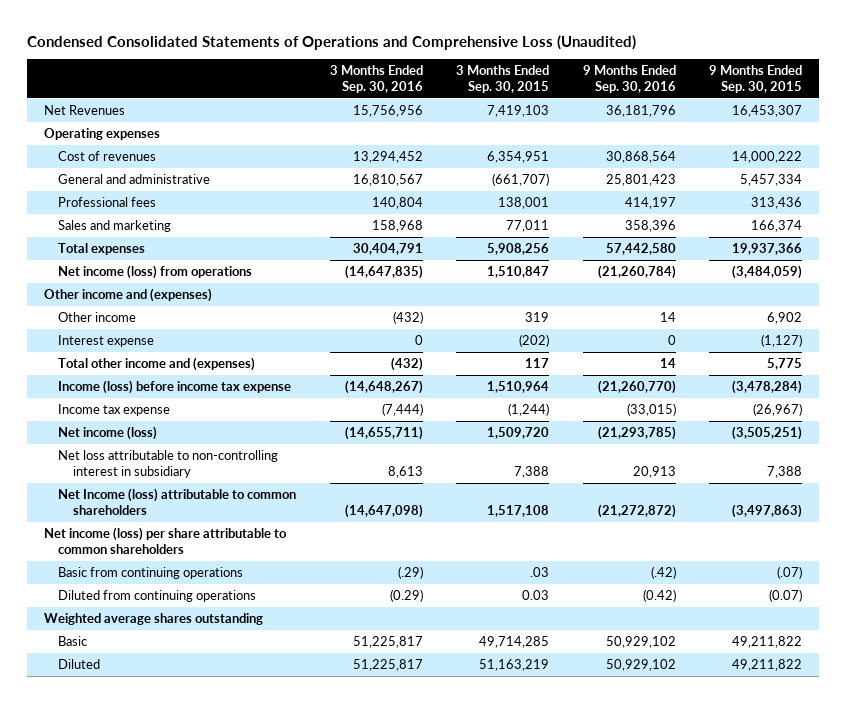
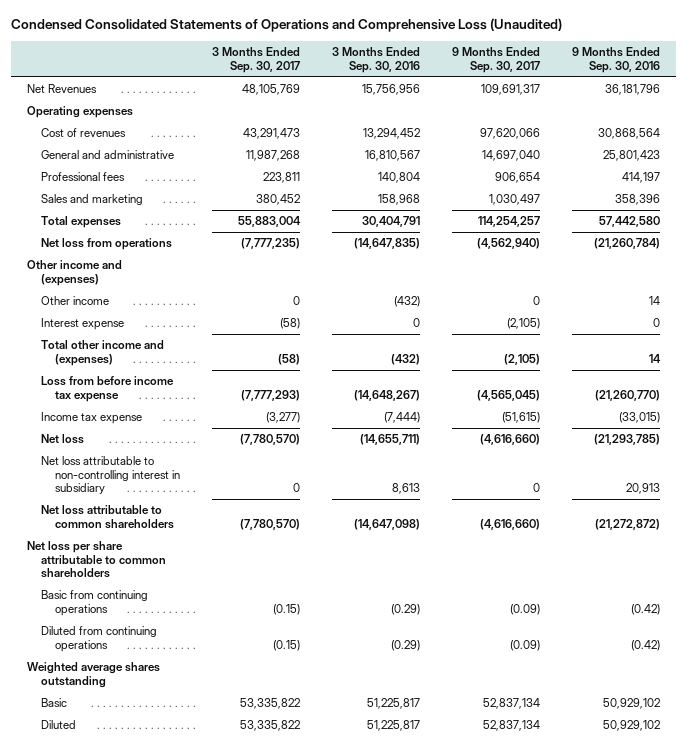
[456,65,550,94] 3 Months Ended Sep. 30, 2015 -> none
[709,65,803,94] 9 Months Ended Sep. 30, 2015 -> none
none -> [212,47,301,73] 3 Months Ended Sep. 30, 2017
none -> [451,47,540,73] 9 Months Ended Sep. 30, 2017
[58,264,253,279] Net income (loss) from operations -> [41,238,173,251] Net loss from operations
[58,379,292,394] Income (loss) before income tax expense -> [41,376,175,402] Loss from before income tax expense
[58,425,158,440] Net income (loss) -> [41,434,85,445] Net loss
[58,487,297,515] Net Income (loss) attributable to common shareholders -> [41,505,175,529] Net loss attributable to common shareholders
[43,526,287,554] Net income (loss) per share attributable to common shareholders -> [27,541,167,579] Net loss per share attributable to common shareholders
[397,565,423,579] (.29) -> [391,603,421,615] (0.29)
[650,565,676,579] (.42) -> [630,603,660,615] (0.42)

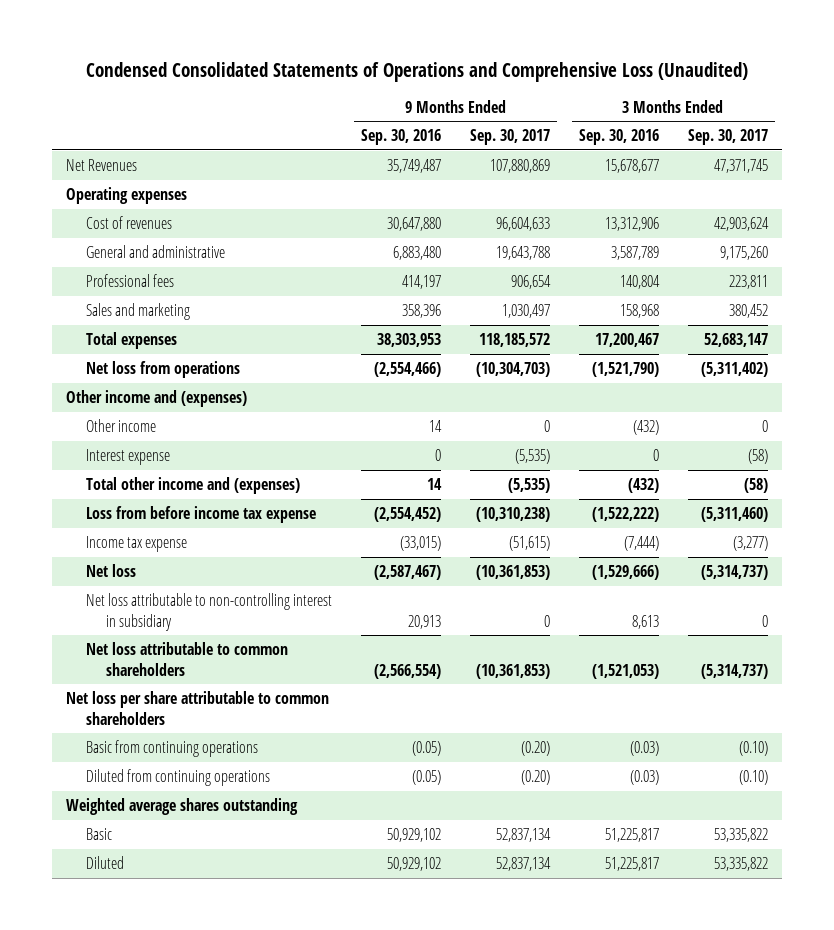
[242,84,301,96] 48,105,769 -> [713,158,768,173] 47,371,745
[362,84,421,96] 15,756,956 -> [604,158,659,173] 15,678,677
[480,84,540,96] 109,691,317 -> [490,158,551,173] 107,880,869
[604,84,660,96] 36,181,796 -> [387,158,442,173] 35,749,487
[243,128,301,140] 43,291,473 -> [713,216,769,231] 42,903,624
[363,128,421,140] 13,294,452 -> [604,216,659,231] 13,312,906
[479,128,540,140] 97,620,066 -> [496,216,551,231] 96,604,633
[597,128,660,140] 30,868,564 -> [387,216,442,231] 30,647,880
[246,150,301,162] 11,987,268 -> [719,245,768,260] 9,175,260
[365,150,421,162] 16,810,567 -> [610,245,659,260] 3,587,789
[481,150,540,162] 14,697,040 -> [496,245,551,260] 19,643,788
[602,150,660,162] 25,801,423 -> [393,245,442,260] 6,883,480
[238,216,302,228] 55,883,004 -> [703,332,768,347] 52,683,147
[362,216,421,228] 30,404,791 -> [594,332,659,347] 17,200,467
[477,216,540,228] 114,254,257 -> [479,332,551,347] 118,185,572
[598,216,660,228] 57,442,580 -> [377,332,442,347] 38,303,953
[241,238,301,250] (7,777,235) -> [700,361,768,377] (5,311,402)
[354,238,421,250] (14,647,835) -> [591,361,659,377] (1,521,790)
[476,238,540,250] (4,562,940) -> [476,361,551,377] (10,304,703)
[593,238,660,250] (21,260,784) -> [374,361,442,377] (2,554,466)
[506,318,540,330] (2,105) -> [515,448,551,464] (5,535)
[503,353,540,365] (2,105) -> [508,477,551,493] (5,535)
[241,389,301,401] (7,777,293) -> [700,506,768,522] (5,311,460)
[354,389,421,401] (14,648,267) -> [591,506,659,522] (1,522,222)
[476,389,540,401] (4,565,045) -> [476,506,551,522] (10,310,238)
[594,389,660,401] (21,260,770) -> [374,506,442,522] (2,554,452)
[240,434,301,446] (7,780,570) -> [700,564,768,580] (5,314,737)
[360,434,421,446] (14,655,711) -> [591,564,659,580] (1,529,666)
[479,434,540,446] (4,616,660) -> [476,564,551,580] (10,361,853)
[593,434,660,446] (21,293,785) -> [374,564,442,580] (2,587,467)
[240,518,301,530] (7,780,570) -> [700,663,768,679] (5,314,737)
[354,518,421,530] (14,647,098) -> [591,663,659,679] (1,521,053)
[479,518,540,530] (4,616,660) -> [476,663,551,679] (10,361,853)
[594,518,660,530] (21,272,872) -> [374,663,442,679] (2,566,554)
[273,603,301,615] (0.15) -> [738,740,768,756] (0.10)
[391,603,421,615] (0.29) -> [629,740,659,756] (0.03)
[509,603,540,615] (0.09) -> [521,740,551,756] (0.20)
[630,603,660,615] (0.42) -> [412,740,442,756] (0.05)
[273,639,301,651] (0.15) -> [738,769,768,785] (0.10)
[391,639,421,651] (0.29) -> [629,769,659,785] (0.03)
[509,639,540,651] (0.09) -> [521,769,551,785] (0.20)
[630,639,660,651] (0.42) -> [412,769,442,785] (0.05)

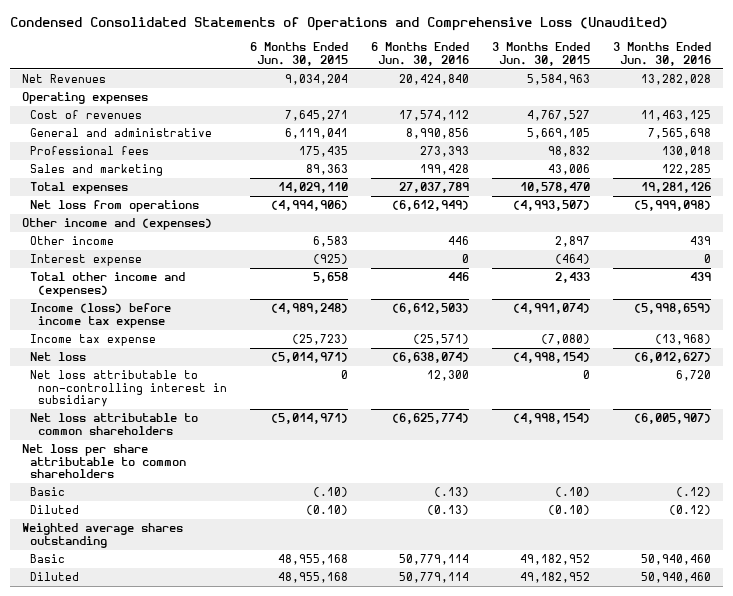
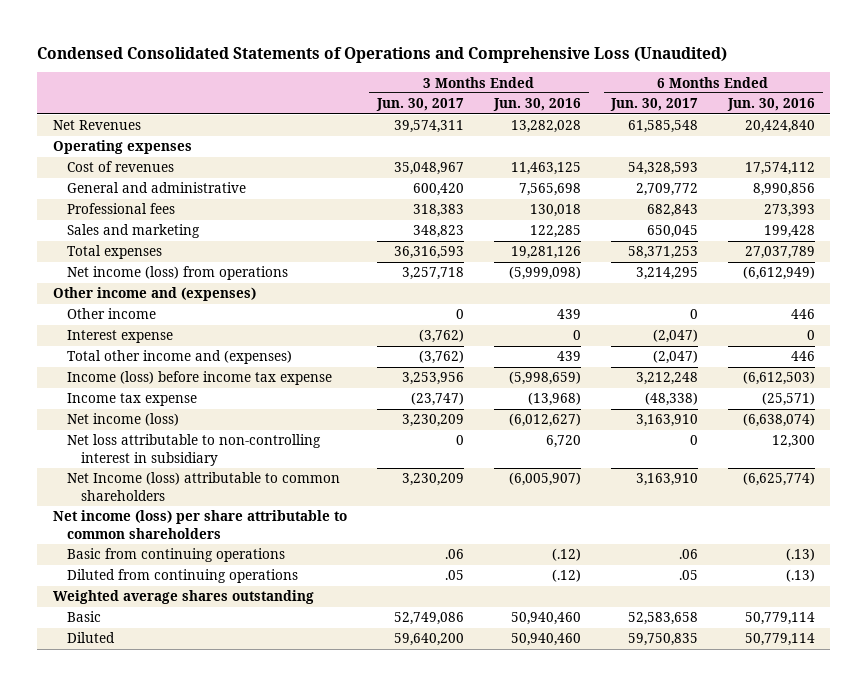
[250,42,349,66] 6 Months Ended Jun. 30, 2015 -> none
[492,42,591,66] 3 Months Ended Jun. 30, 2015 -> none
none -> [375,98,464,112] Jun. 30, 2017
none -> [610,98,699,112] Jun. 30, 2017
[30,200,200,213] Net loss from operations -> [66,266,288,281] Net income (loss) from operations
[30,352,87,362] Net loss -> [66,413,179,427] Net income (loss)
[30,413,199,435] Net loss attributable to common shareholders -> [66,472,340,501] Net Income (loss) attributable to common shareholders
[21,444,187,479] Net loss per share attributable to common shareholders -> [52,510,347,539] Net income (loss) per share attributable to common shareholders
[30,487,66,497] Basic -> [66,548,285,563] Basic from continuing operations
[30,505,80,515] Diluted -> [66,569,298,584] Diluted from continuing operations
[427,505,470,516] (0.13) -> [786,569,816,583] (.13)
[669,505,712,516] (0.12) -> [551,569,581,583] (.12)

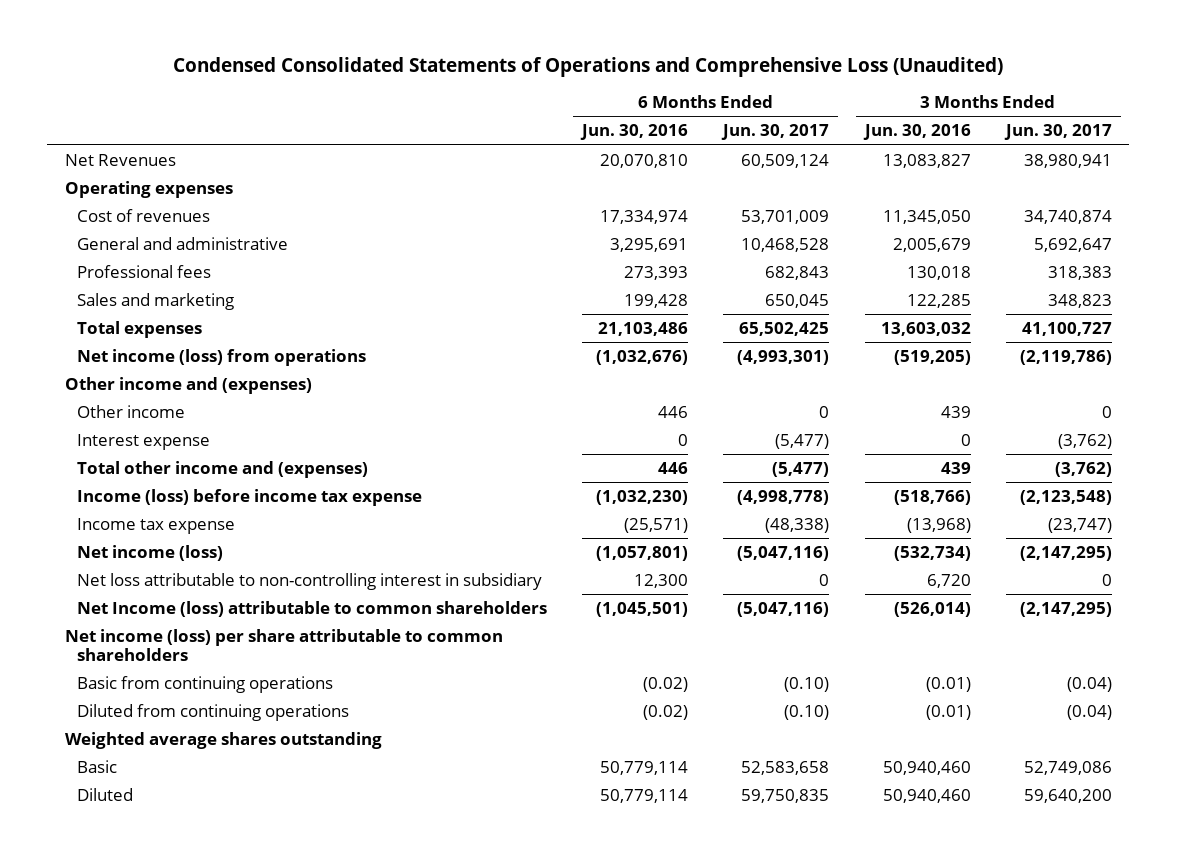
[393,120,464,134] 39,574,311 -> [1023,153,1112,168] 38,980,941
[510,120,581,134] 13,282,028 -> [882,153,971,168] 13,083,827
[628,120,699,134] 61,585,548 -> [741,153,830,168] 60,509,124
[745,120,816,134] 20,424,840 -> [600,153,689,168] 20,070,810
[393,162,464,176] 35,048,967 -> [1023,209,1112,224] 34,740,874
[510,162,581,176] 11,463,125 -> [882,209,971,224] 11,345,050
[628,162,699,176] 54,328,593 -> [741,209,830,224] 53,701,009
[745,162,816,176] 17,574,112 -> [600,209,689,224] 17,334,974
[412,183,464,197] 600,420 -> [1033,237,1112,252] 5,692,647
[518,183,581,197] 7,565,698 -> [892,237,971,252] 2,005,679
[636,183,699,197] 2,709,772 -> [741,237,830,252] 10,468,528
[753,183,816,197] 8,990,856 -> [610,237,689,252] 3,295,691
[393,246,464,260] 36,316,593 -> [1021,321,1112,336] 41,100,727
[510,246,581,260] 19,281,126 -> [880,321,971,336] 13,603,032
[628,246,699,260] 58,371,253 -> [739,321,830,336] 65,502,425
[745,246,816,260] 27,037,789 -> [598,321,689,336] 21,103,486
[401,267,464,281] 3,257,718 -> [1019,349,1112,365] (2,119,786)
[508,266,581,281] (5,999,098) -> [893,349,971,365] (519,205)
[636,267,699,281] 3,214,295 -> [737,349,830,365] (4,993,301)
[743,266,816,281] (6,612,949) -> [596,349,689,365] (1,032,676)
[653,329,699,344] (2,047) -> [775,433,830,449] (5,477)
[653,350,699,365] (2,047) -> [772,461,830,477] (5,477)
[401,372,464,386] 3,253,956 -> [1019,489,1112,505] (2,123,548)
[508,371,581,386] (5,998,659) -> [893,489,971,505] (518,766)
[636,372,699,386] 3,212,248 -> [737,489,830,505] (4,998,778)
[743,371,816,386] (6,612,503) -> [596,489,689,505] (1,032,230)
[401,414,464,428] 3,230,209 -> [1019,545,1112,561] (2,147,295)
[508,413,581,428] (6,012,627) -> [893,545,971,561] (532,734)
[636,414,699,428] 3,163,910 -> [737,545,830,561] (5,047,116)
[743,413,816,428] (6,638,074) -> [596,545,689,561] (1,057,801)
[401,473,464,487] 3,230,209 -> [1019,601,1112,617] (2,147,295)
[508,472,581,487] (6,005,907) -> [893,601,971,617] (526,014)
[636,473,699,487] 3,163,910 -> [737,601,830,617] (5,047,116)
[743,472,816,487] (6,625,774) -> [596,601,689,617] (1,045,501)
[444,549,464,560] .06 -> [1066,676,1112,692] (0.04)
[551,548,581,562] (.12) -> [925,676,971,692] (0.01)
[679,549,699,560] .06 -> [784,676,830,692] (0.10)
[786,548,816,562] (.13) -> [643,676,689,692] (0.02)
[444,570,464,581] .05 -> [1066,704,1112,720] (0.04)
[551,569,581,583] (.12) -> [925,704,971,720] (0.01)
[679,570,699,581] .05 -> [784,704,830,720] (0.10)
[786,569,816,583] (.13) -> [643,704,689,720] (0.02)

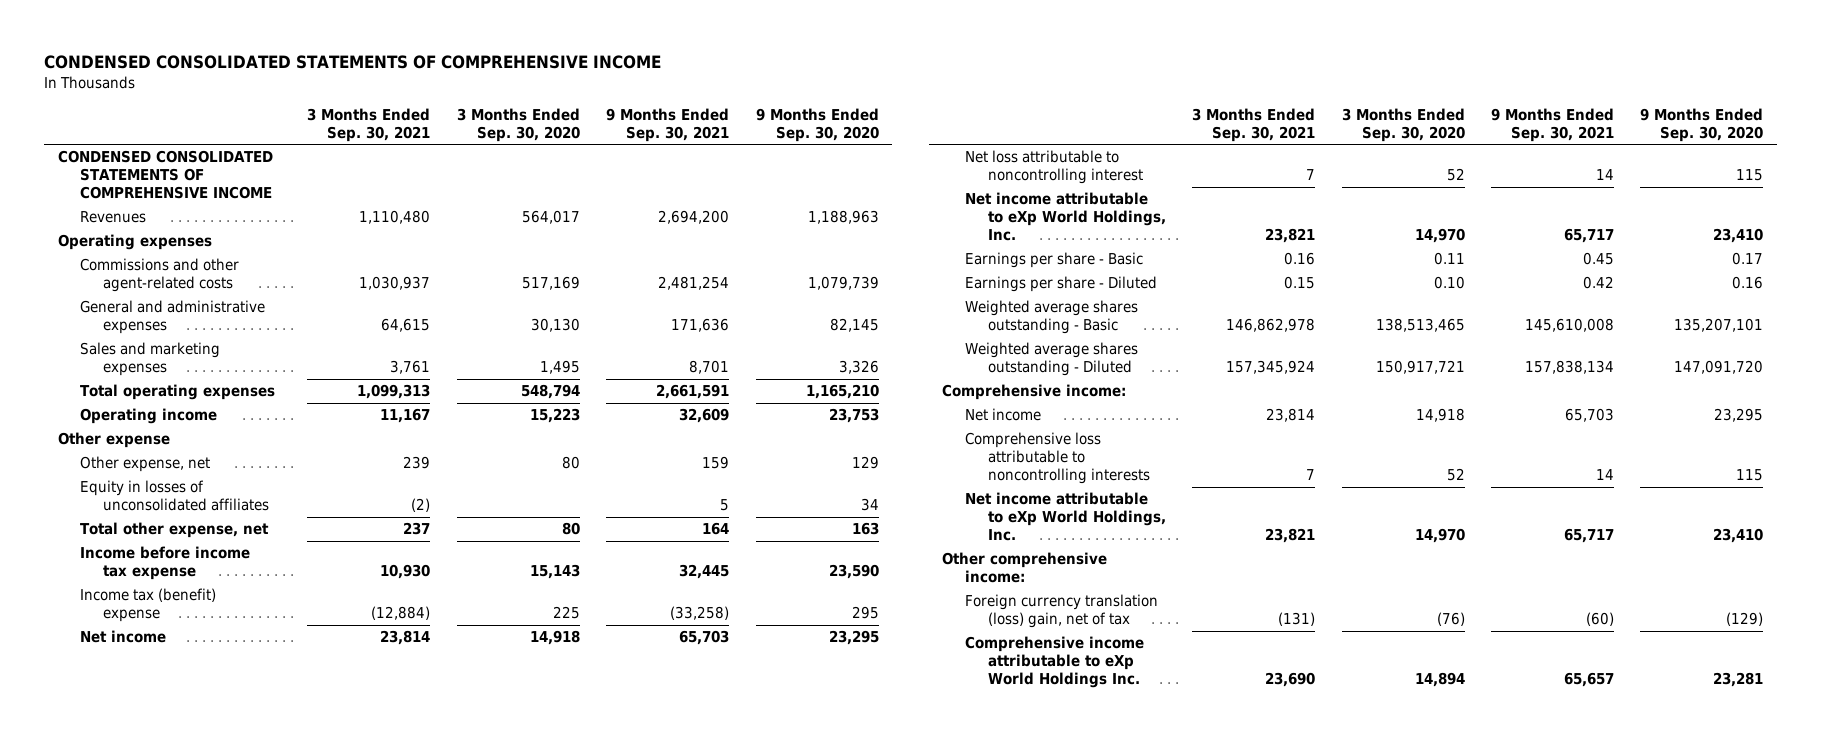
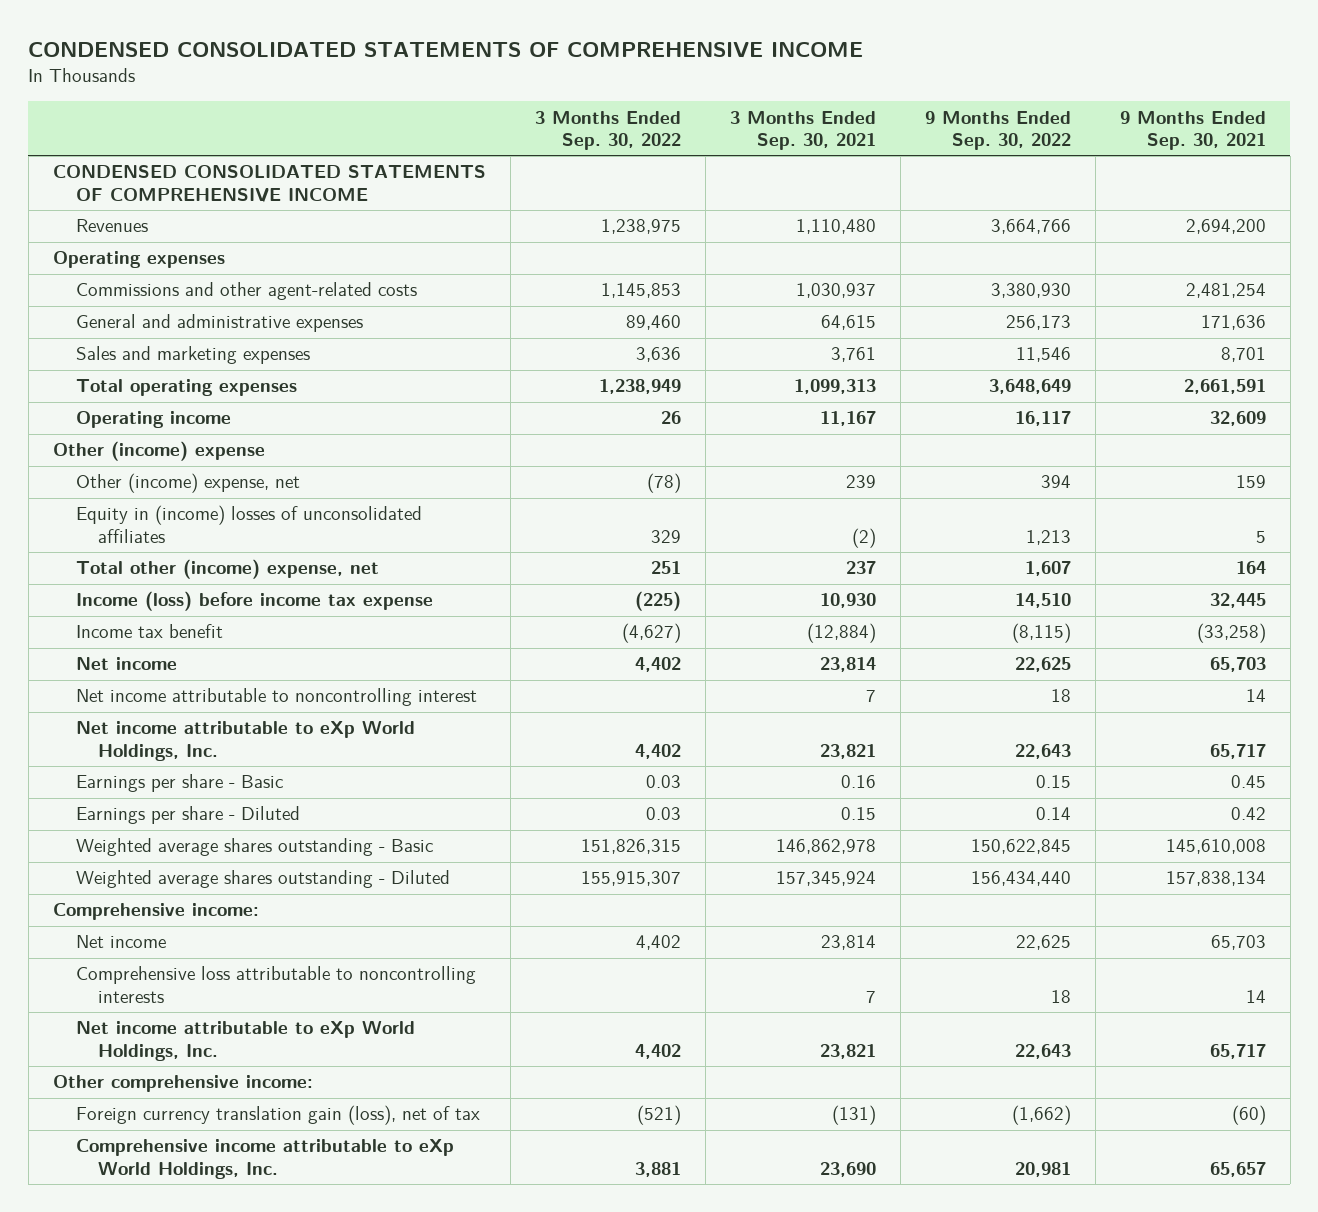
[456,108,580,142] 3 Months Ended Sep. 30, 2020 -> none
[755,108,879,142] 9 Months Ended Sep. 30, 2020 -> none
none -> [534,110,681,151] 3 Months Ended Sep. 30, 2022
none -> [924,110,1071,151] 9 Months Ended Sep. 30, 2022
[57,432,170,449] Other expense -> [52,441,265,462] Other (income) expense
[80,456,211,473] Other expense, net -> [75,473,300,494] Other (income) expense, net
[80,480,269,512] Equity in losses of unconsolidated affiliates -> [75,505,422,543] Equity in (income) losses of unconsolidated affiliates
[80,522,270,539] Total other expense, net -> [75,559,379,580] Total other (income) expense, net
[80,546,251,581] Income before income tax expense -> [75,591,433,612] Income (loss) before income tax expense
[80,588,217,623] Income tax (benefit) expense -> [75,624,223,639] Income tax benefit
[965,150,1143,185] Net loss attributable to noncontrolling interest -> [75,688,477,707] Net income attributable to noncontrolling interest
[965,594,1159,629] Foreign currency translation (loss) gain, net of tax -> [75,1105,480,1126] Foreign currency translation gain (loss), net of tax
[965,636,1145,689] Comprehensive income attributable to eXp World Holdings Inc. -> [75,1138,454,1179] Comprehensive income attributable to eXp World Holdings, Inc.

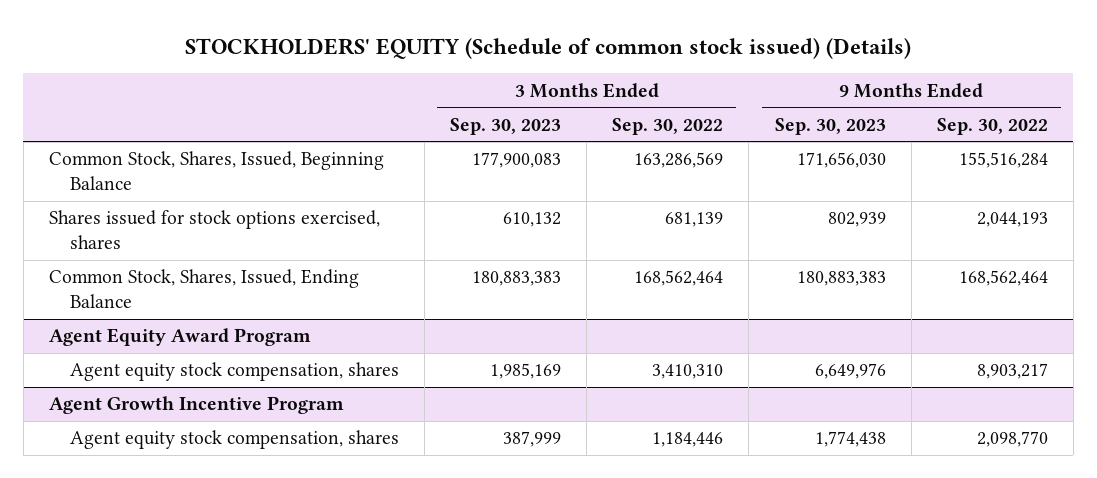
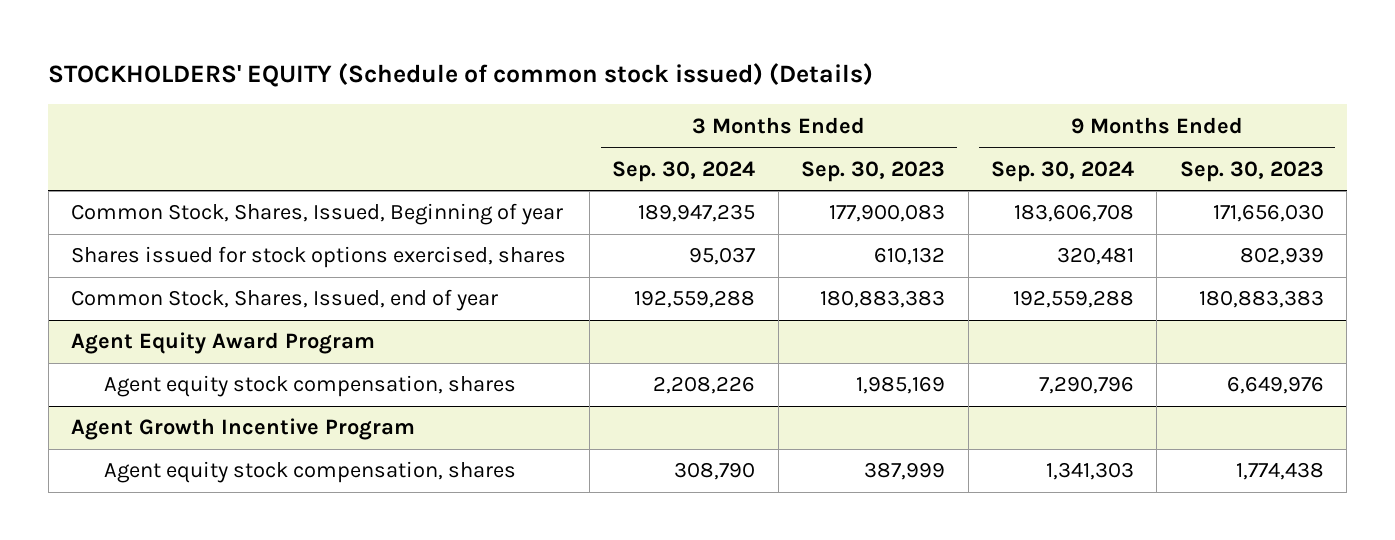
[612,117,724,135] Sep. 30, 2022 -> none
[936,117,1048,135] Sep. 30, 2022 -> none
none -> [612,160,756,182] Sep. 30, 2024
none -> [990,160,1134,182] Sep. 30, 2024
[48,151,384,191] Common Stock, Shares, Issued, Beginning Balance -> [71,203,564,226] Common Stock, Shares, Issued, Beginning of year
[48,269,359,309] Common Stock, Shares, Issued, Ending Balance -> [71,289,499,312] Common Stock, Shares, Issued, end of year

